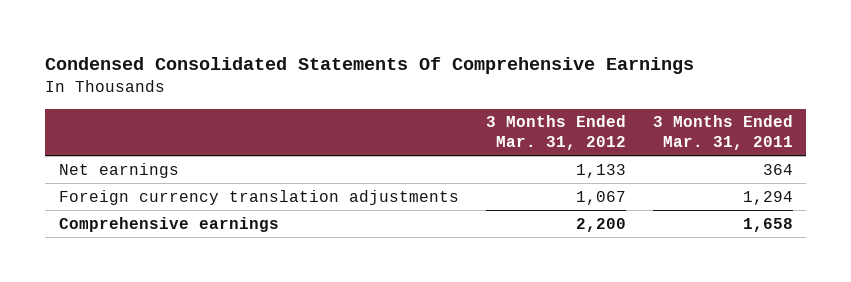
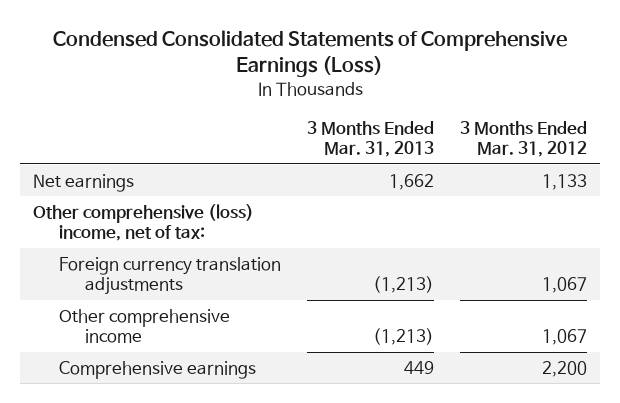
[45,57,695,75] Condensed Consolidated Statements Of Comprehensive Earnings -> [52,29,567,78] Condensed Consolidated Statements of Comprehensive Earnings (Loss)
[652,115,793,151] 3 Months Ended Mar. 31, 2011 -> none
none -> [307,120,435,158] 3 Months Ended Mar. 31, 2013
none -> [32,203,254,242] Other comprehensive (loss) income, net of tax:
none -> [59,308,231,344] Other comprehensive income

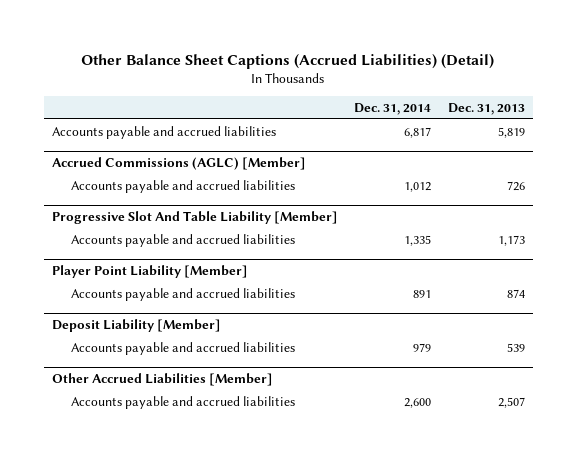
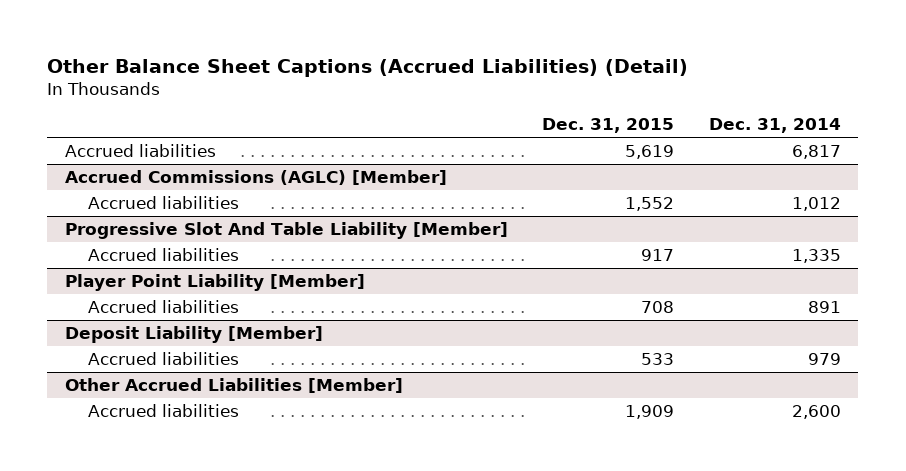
[447,102,525,115] Dec. 31, 2013 -> none
none -> [542,118,675,134] Dec. 31, 2015
[52,125,277,139] Accounts payable and accrued liabilities -> [64,144,216,158] Accrued liabilities
[70,179,295,193] Accounts payable and accrued liabilities -> [87,196,239,210] Accrued liabilities
[70,233,295,247] Accounts payable and accrued liabilities -> [87,248,239,262] Accrued liabilities
[70,287,295,301] Accounts payable and accrued liabilities -> [87,300,239,314] Accrued liabilities
[70,341,295,355] Accounts payable and accrued liabilities -> [87,352,239,366] Accrued liabilities
[70,395,295,409] Accounts payable and accrued liabilities -> [87,404,239,418] Accrued liabilities

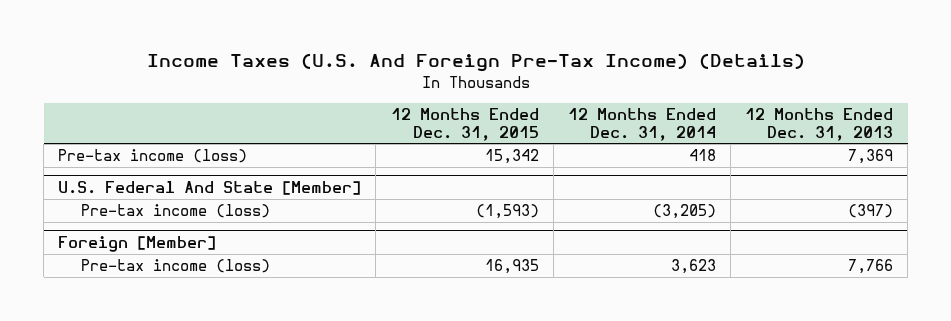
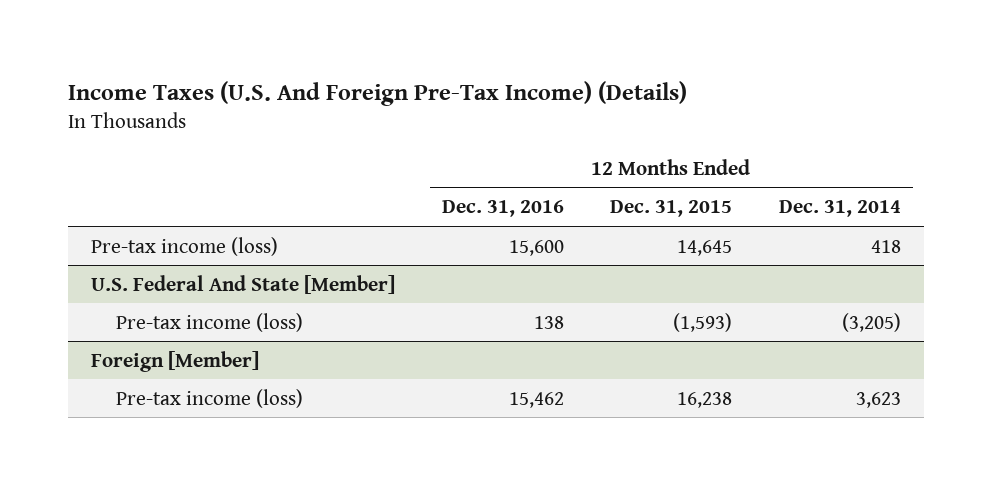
[745,108,894,141] 12 Months Ended Dec. 31, 2013 -> none
none -> [441,200,564,218] Dec. 31, 2016
[484,149,539,165] 15,342 -> [677,239,733,256] 14,645
[484,259,539,275] 16,935 -> [677,391,733,408] 16,238

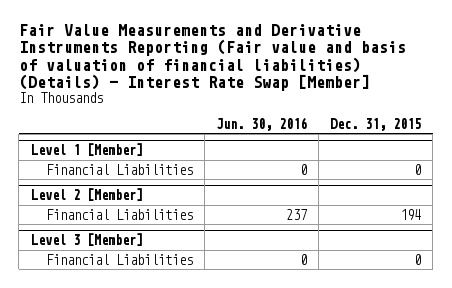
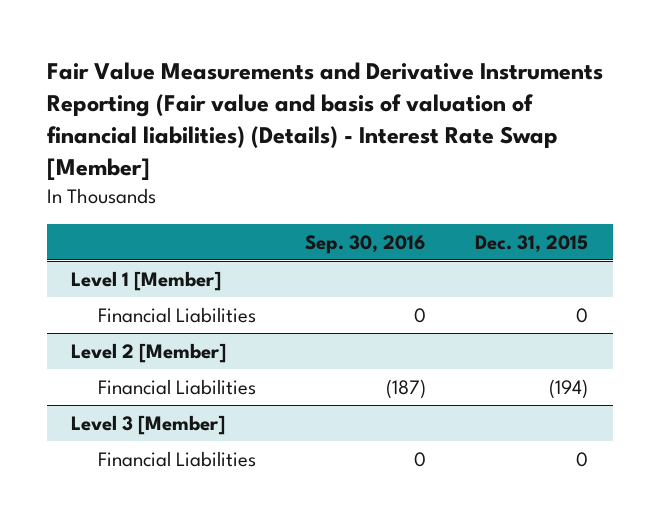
[216,116,308,131] Jun. 30, 2016 -> none
none -> [305,234,427,254] Sep. 30, 2016
[400,208,422,220] 194 -> [549,378,589,399] (194)

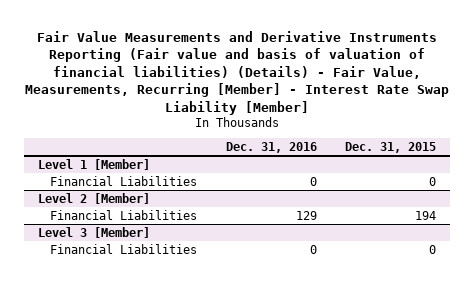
[46,61,603,181] Fair Value Measurements and Derivative Instruments Reporting (Fair value and basis of valuation of financial liabilities) (Details) - Interest Rate Swap [Member] -> [25,30,450,115] Fair Value Measurements and Derivative Instruments Reporting (Fair value and basis of valuation of financial liabilities) (Details) - Fair Value, Measurements, Recurring [Member] - Interest Rate Swap Liability [Member]
[305,234,427,254] Sep. 30, 2016 -> none
none -> [225,141,317,153] Dec. 31, 2016
[549,378,589,399] (194) -> [415,210,437,220] 194

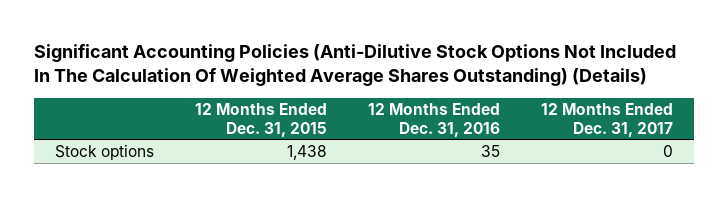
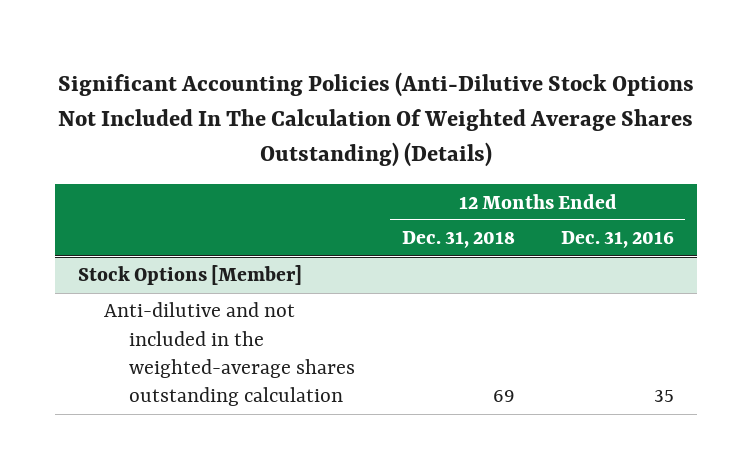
[194,102,327,137] 12 Months Ended Dec. 31, 2015 -> none
[541,102,674,137] 12 Months Ended Dec. 31, 2017 -> none
none -> [401,231,515,249] Dec. 31, 2018
none -> [78,265,303,286] Stock Options [Member]
[54,144,154,161] Stock options -> [103,302,356,407] Anti-dilutive and not included in the weighted-average shares outstanding calculation

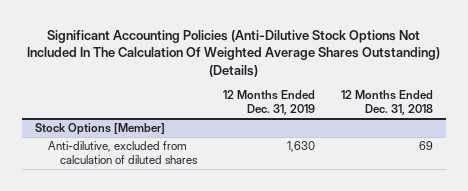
[560,231,674,249] Dec. 31, 2016 -> none
none -> [222,89,315,116] 12 Months Ended Dec. 31, 2019
[103,302,356,407] Anti-dilutive and not included in the weighted-average shares outstanding calculation -> [47,141,199,165] Anti-dilutive, excluded from calculation of diluted shares

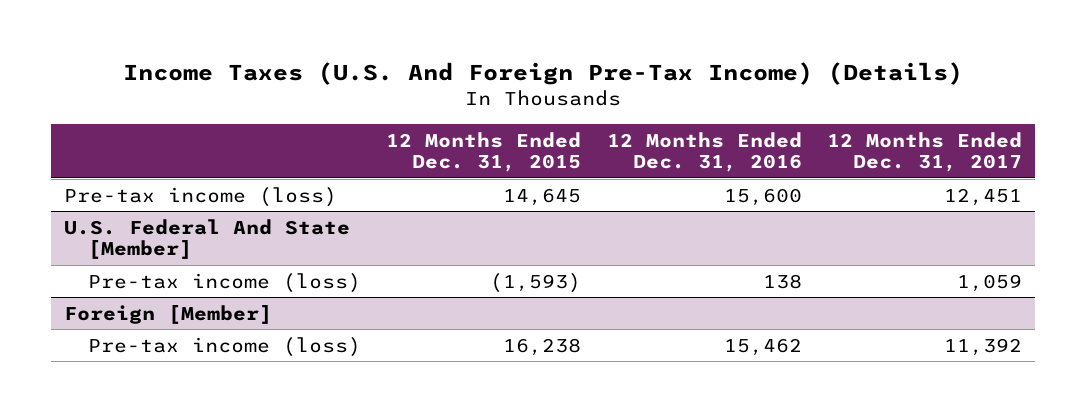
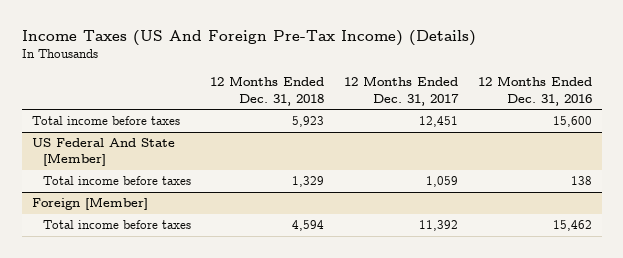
[122,62,963,86] Income Taxes (U.S. And Foreign Pre-Tax Income) (Details) -> [21,30,476,47] Income Taxes (US And Foreign Pre-Tax Income) (Details)
[386,131,582,173] 12 Months Ended Dec. 31, 2015 -> none
none -> [210,76,325,106] 12 Months Ended Dec. 31, 2018
[63,186,337,207] Pre-tax income (loss) -> [31,116,180,126] Total income before taxes
[63,218,350,260] U.S. Federal And State [Member] -> [31,138,175,167] US Federal And State [Member]
[88,272,362,293] Pre-tax income (loss) -> [42,176,191,186] Total income before taxes
[88,336,362,357] Pre-tax income (loss) -> [42,220,191,230] Total income before taxes

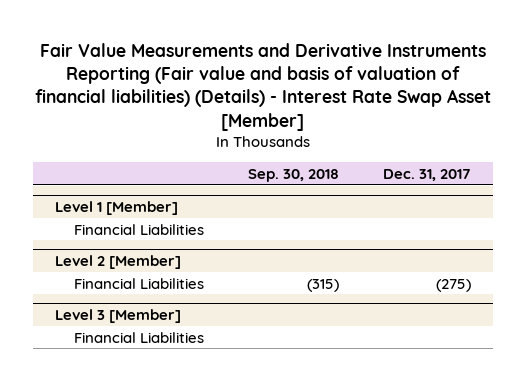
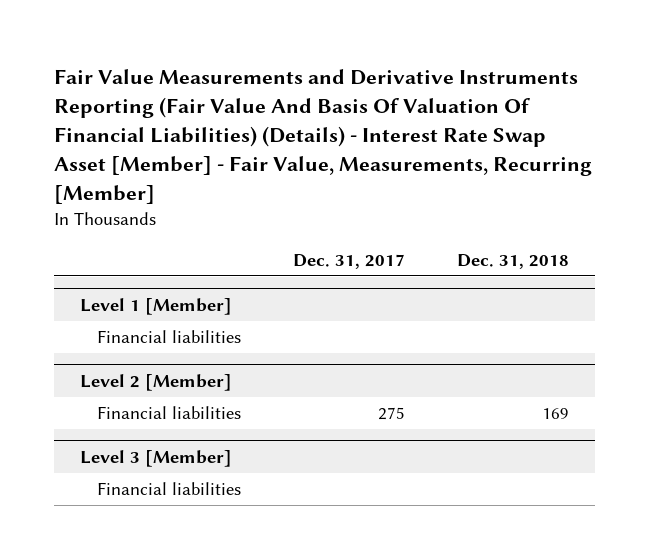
[34,42,491,131] Fair Value Measurements and Derivative Instruments Reporting (Fair value and basis of valuation of financial liabilities) (Details) - Interest Rate Swap Asset [Member] -> [54,68,593,204] Fair Value Measurements and Derivative Instruments Reporting (Fair Value And Basis Of Valuation Of Financial Liabilities) (Details) - Interest Rate Swap Asset [Member] - Fair Value, Measurements, Recurring [Member]
[247,168,339,182] Sep. 30, 2018 -> none
none -> [456,253,569,269] Dec. 31, 2018
[74,223,205,235] Financial Liabilities -> [97,330,242,344] Financial liabilities
[74,277,205,289] Financial Liabilities -> [97,406,242,420] Financial liabilities
[435,278,471,292] (275) -> [377,407,405,421] 275
[74,331,205,343] Financial Liabilities -> [97,482,242,496] Financial liabilities

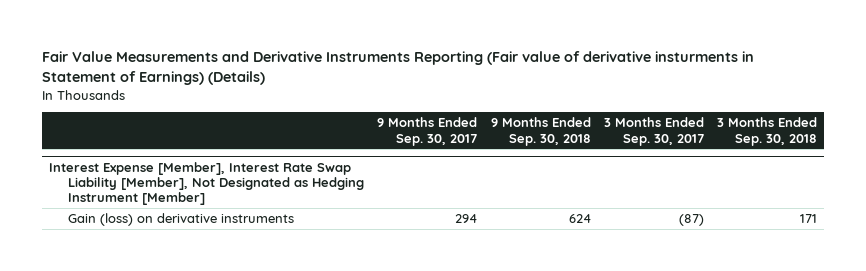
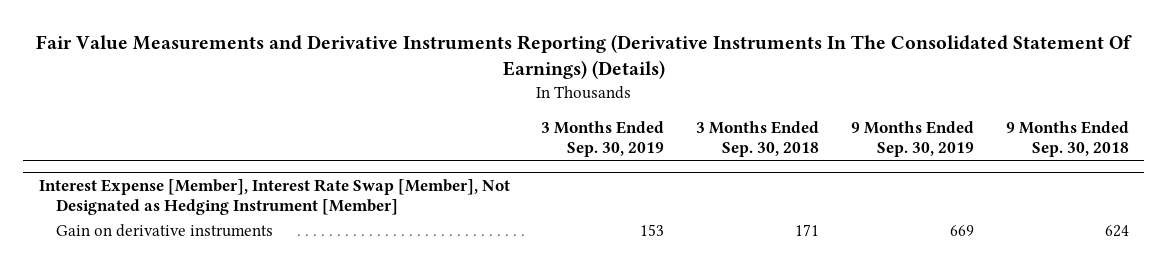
[42,51,755,86] Fair Value Measurements and Derivative Instruments Reporting (Fair value of derivative insturments in Statement of Earnings) (Details) -> [35,33,1132,79] Fair Value Measurements and Derivative Instruments Reporting (Derivative Instruments In The Consolidated Statement Of Earnings) (Details)
[377,117,478,146] 9 Months Ended Sep. 30, 2017 -> none
[603,117,704,146] 3 Months Ended Sep. 30, 2017 -> none
none -> [541,120,665,158] 3 Months Ended Sep. 30, 2019
none -> [850,120,974,158] 9 Months Ended Sep. 30, 2019
[49,161,365,205] Interest Expense [Member], Interest Rate Swap Liability [Member], Not Designated as Hedging Instrument [Member] -> [38,178,510,215] Interest Expense [Member], Interest Rate Swap [Member], Not Designated as Hedging Instrument [Member]
[68,212,295,226] Gain (loss) on derivative instruments -> [56,224,274,238] Gain on derivative instruments

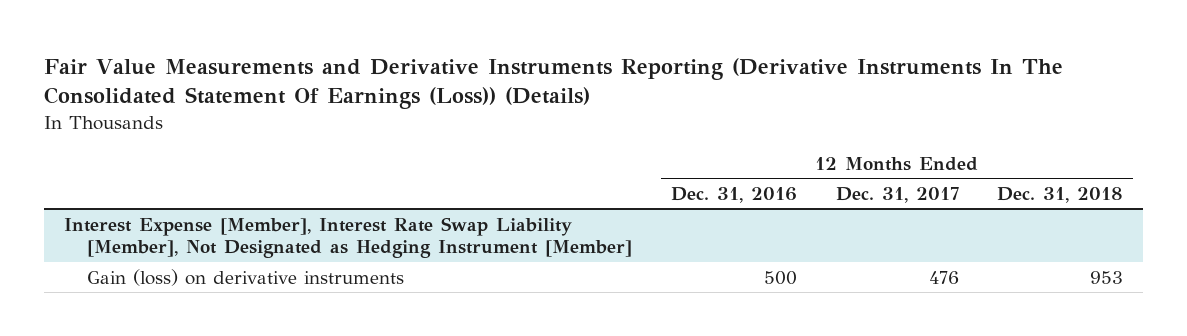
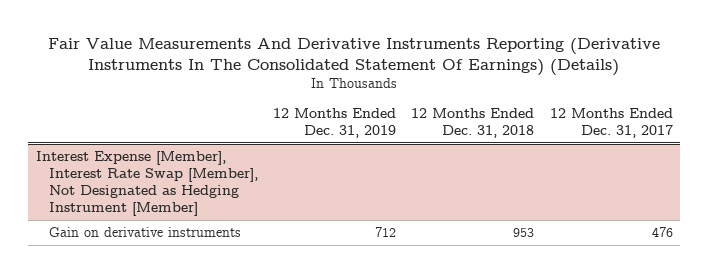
[44,57,1064,110] Fair Value Measurements and Derivative Instruments Reporting (Derivative Instruments In The Consolidated Statement Of Earnings (Loss)) (Details) -> [48,37,661,76] Fair Value Measurements And Derivative Instruments Reporting (Derivative Instruments In The Consolidated Statement Of Earnings) (Details)
[671,186,798,203] Dec. 31, 2016 -> none
none -> [272,107,396,139] 12 Months Ended Dec. 31, 2019
[63,216,633,259] Interest Expense [Member], Interest Rate Swap Liability [Member], Not Designated as Hedging Instrument [Member] -> [35,150,258,217] Interest Expense [Member], Interest Rate Swap [Member], Not Designated as Hedging Instrument [Member]
[87,268,405,286] Gain (loss) on derivative instruments -> [48,226,241,237] Gain on derivative instruments

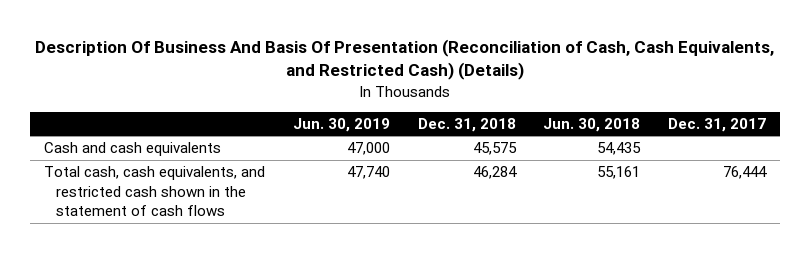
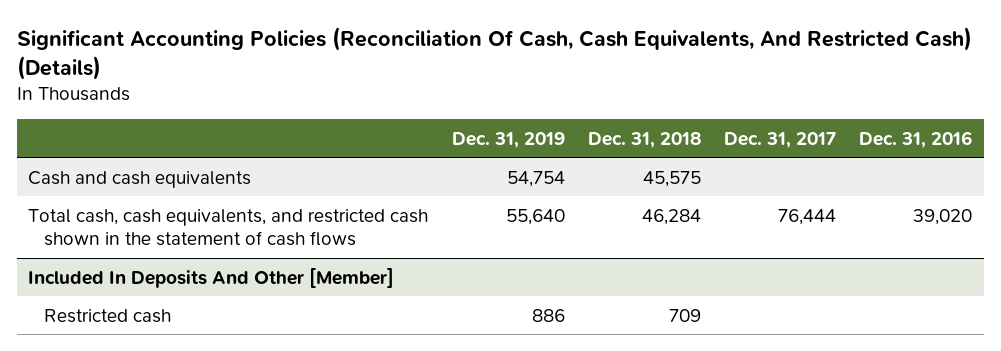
[35,39,775,81] Description Of Business And Basis Of Presentation (Reconciliation of Cash, Cash Equivalents, and Restricted Cash) (Details) -> [16,26,972,80] Significant Accounting Policies (Reconciliation Of Cash, Cash Equivalents, And Restricted Cash) (Details)
[292,117,390,132] Jun. 30, 2019 -> none
[543,117,641,132] Jun. 30, 2018 -> none
none -> [451,131,565,148] Dec. 31, 2019
none -> [859,130,973,148] Dec. 31, 2016
none -> [28,267,395,288] Included In Deposits And Other [Member]
none -> [43,308,171,323] Restricted cash

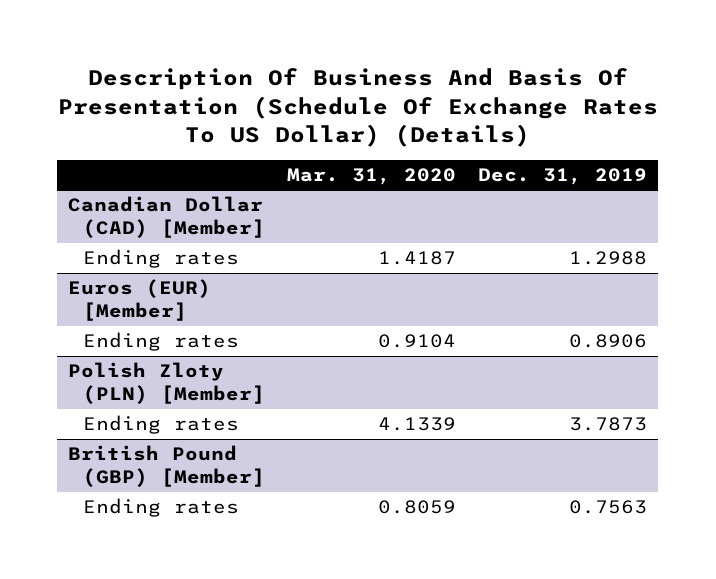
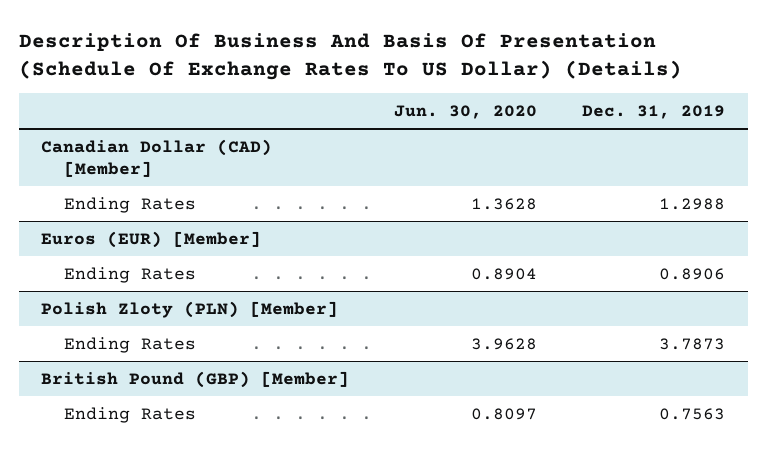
[287,167,457,185] Mar. 31, 2020 -> none
none -> [394,104,538,119] Jun. 30, 2020
[83,249,240,269] Ending rates -> [64,196,197,213] Ending Rates
[83,332,240,352] Ending rates -> [64,266,197,283] Ending Rates
[83,415,240,435] Ending rates -> [64,336,197,353] Ending Rates
[83,498,240,518] Ending rates -> [64,406,197,423] Ending Rates

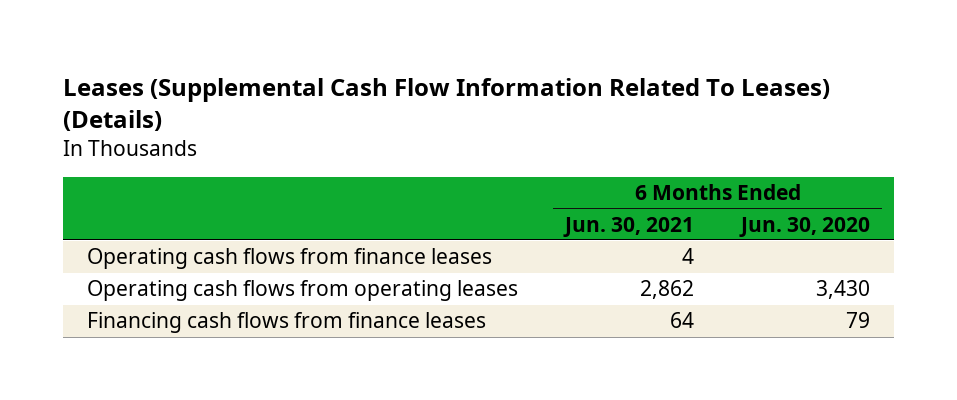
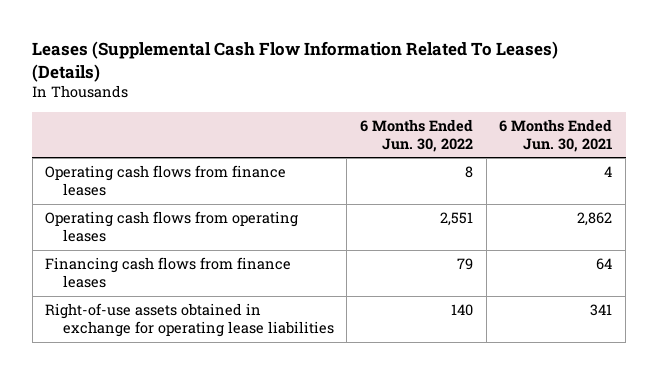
[739,216,871,237] Jun. 30, 2020 -> none
none -> [360,118,474,153] 6 Months Ended Jun. 30, 2022
none -> [45,302,334,338] Right-of-use assets obtained in exchange for operating lease liabilities

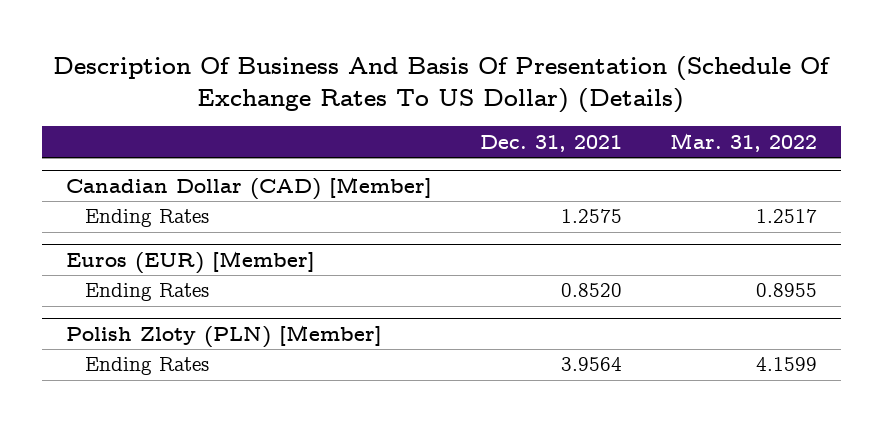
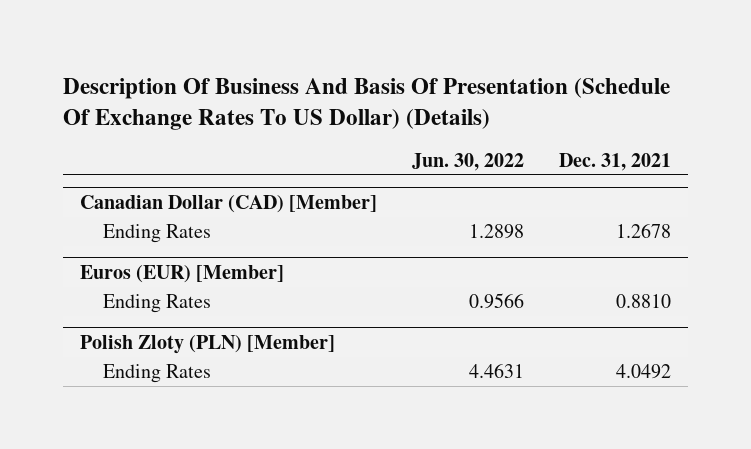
[669,132,817,152] Mar. 31, 2022 -> none
none -> [411,152,524,171] Jun. 30, 2022
[560,209,622,224] 1.2575 -> [615,223,671,239] 1.2678
[560,283,622,298] 0.8520 -> [615,294,671,309] 0.8810
[560,357,622,372] 3.9564 -> [615,364,671,380] 4.0492

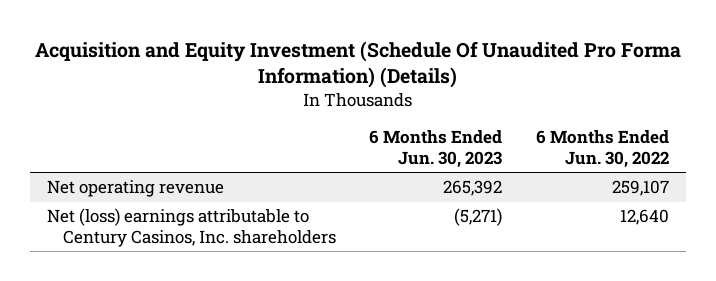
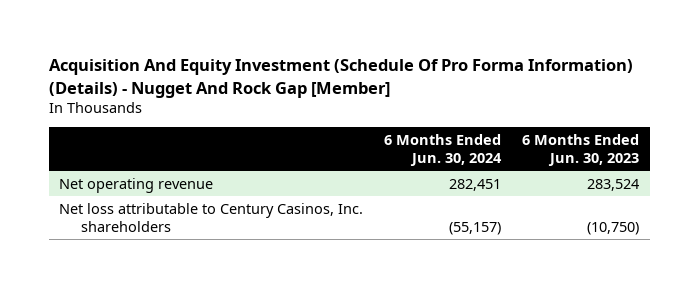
[35,40,682,89] Acquisition and Equity Investment (Schedule Of Unaudited Pro Forma Information) (Details) -> [48,59,633,98] Acquisition And Equity Investment (Schedule Of Pro Forma Information) (Details) - Nugget And Rock Gap [Member]
[535,130,669,169] 6 Months Ended Jun. 30, 2022 -> none
none -> [384,134,503,167] 6 Months Ended Jun. 30, 2024
[443,180,503,197] 265,392 -> [587,178,640,191] 283,524
[47,208,336,248] Net (loss) earnings attributable to Century Casinos, Inc. shareholders -> [59,202,364,232] Net loss attributable to Century Casinos, Inc. shareholders
[454,208,503,227] (5,271) -> [587,221,640,235] (10,750)

